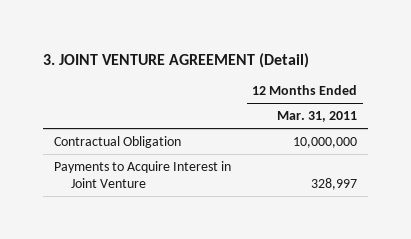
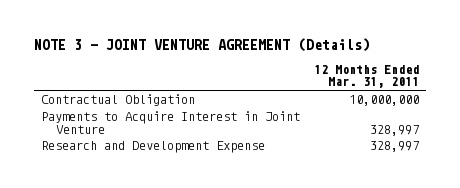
[43,52,310,68] 3. JOINT VENTURE AGREEMENT (Detail) -> [34,38,371,53] NOTE 3 - JOINT VENTURE AGREEMENT (Details)
none -> [41,141,266,154] Research and Development Expense

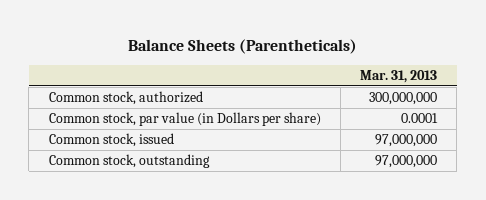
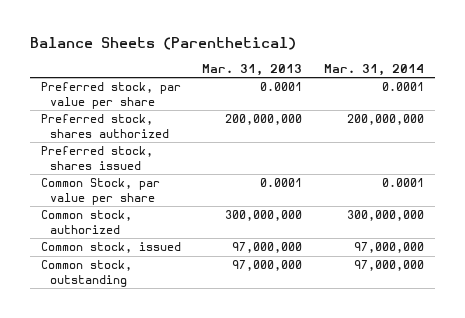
[127,38,357,54] Balance Sheets (Parentheticals) -> [29,36,296,50] Balance Sheets (Parenthetical)
none -> [324,63,425,76] Mar. 31, 2014
none -> [40,82,181,110] Preferred stock, par value per share
none -> [40,114,170,139] Preferred stock, shares authorized
none -> [40,146,153,171] Preferred stock, shares issued
none -> [40,178,160,206] Common Stock, par value per share
[48,112,321,127] Common stock, par value (in Dollars per share) -> none

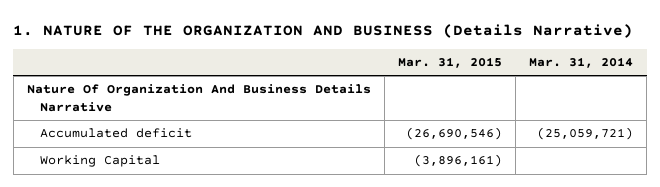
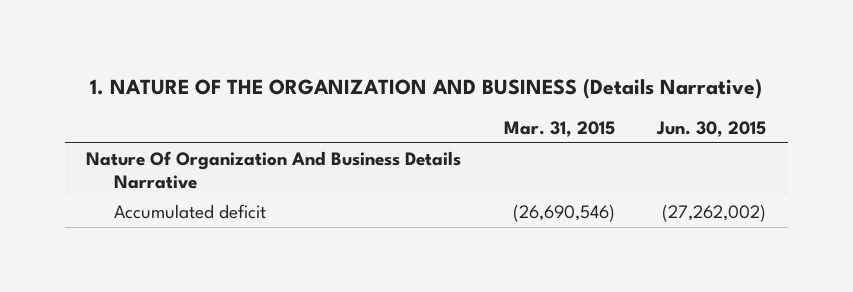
[529,56,634,68] Mar. 31, 2014 -> none
none -> [656,121,767,138] Jun. 30, 2015
[40,155,161,168] Working Capital -> none

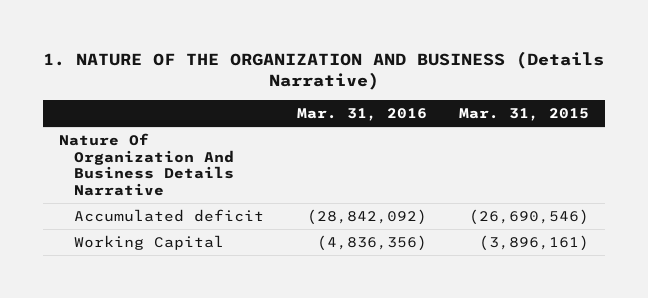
[656,121,767,138] Jun. 30, 2015 -> none
none -> [296,108,427,122] Mar. 31, 2016
none -> [74,234,225,250] Working Capital

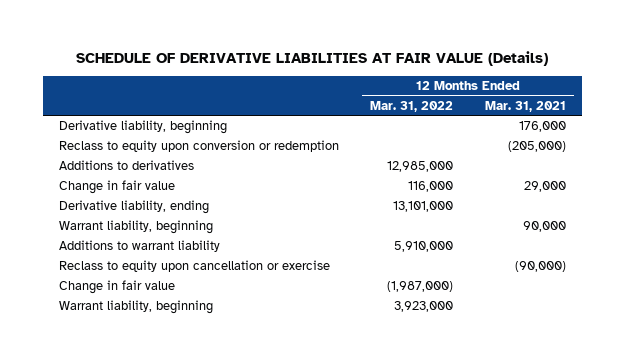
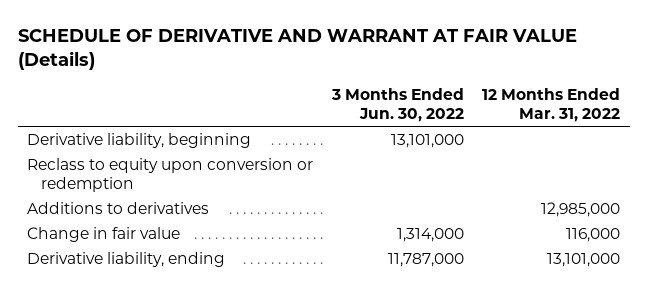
[76,50,549,66] SCHEDULE OF DERIVATIVE LIABILITIES AT FAIR VALUE (Details) -> [18,29,578,71] SCHEDULE OF DERIVATIVE AND WARRANT AT FAIR VALUE (Details)
[485,100,567,112] Mar. 31, 2021 -> none
none -> [330,87,464,123] 3 Months Ended Jun. 30, 2022
[58,220,213,235] Warrant liability, beginning -> none
[58,240,220,253] Additions to warrant liability -> none
[58,260,330,273] Reclass to equity upon cancellation or exercise -> none
[58,280,175,295] Change in fair value -> none
[58,300,213,315] Warrant liability, beginning -> none

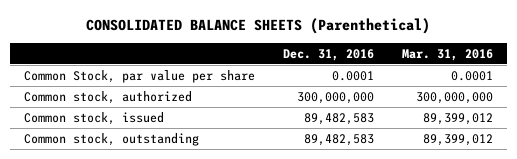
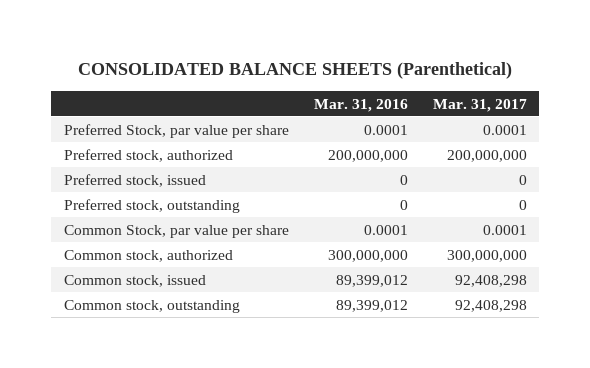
[282,48,374,61] Dec. 31, 2016 -> none
none -> [432,98,527,112] Mar. 31, 2017
none -> [63,123,289,138] Preferred Stock, par value per share
none -> [63,148,233,162] Preferred stock, authorized
none -> [63,173,206,187] Preferred stock, issued
none -> [63,198,240,213] Preferred stock, outstanding

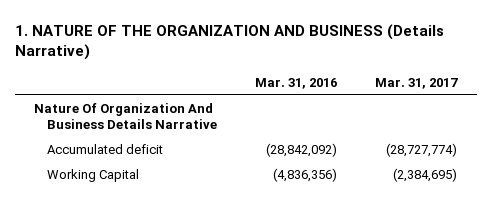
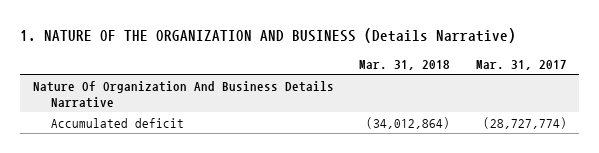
[255,77,338,89] Mar. 31, 2016 -> none
none -> [359,59,451,70] Mar. 31, 2018
[46,169,139,183] Working Capital -> none

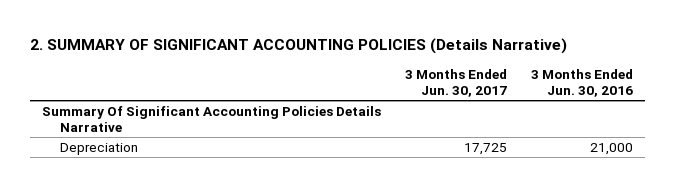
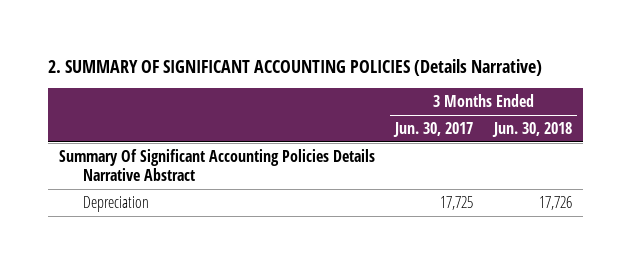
[531,68,634,97] 3 Months Ended Jun. 30, 2016 -> none
none -> [492,121,573,137] Jun. 30, 2018
[41,105,381,133] Summary Of Significant Accounting Policies Details Narrative -> [58,148,375,181] Summary Of Significant Accounting Policies Details Narrative Abstract

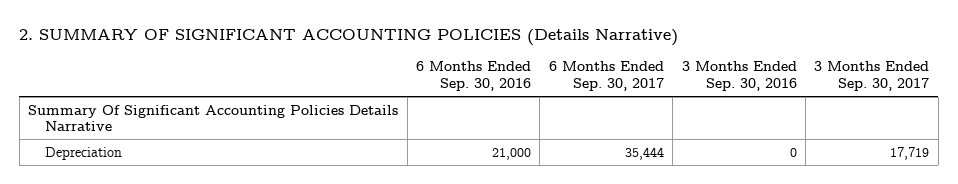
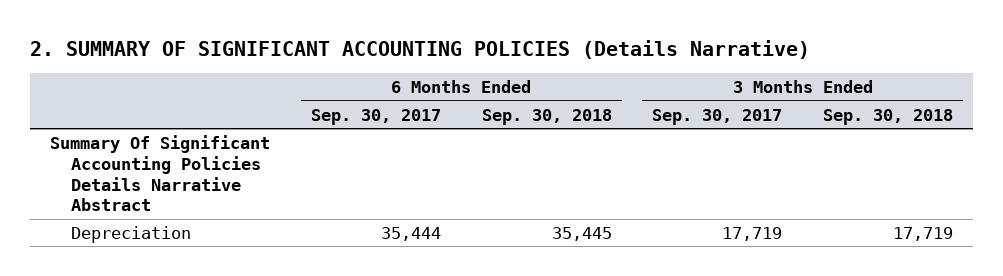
[416,61,532,91] 6 Months Ended Sep. 30, 2016 -> none
[681,61,797,91] 3 Months Ended Sep. 30, 2016 -> none
none -> [481,108,612,125] Sep. 30, 2018
none -> [823,108,954,125] Sep. 30, 2018
[28,104,399,131] Summary Of Significant Accounting Policies Details Narrative -> [50,134,271,212] Summary Of Significant Accounting Policies Details Narrative Abstract

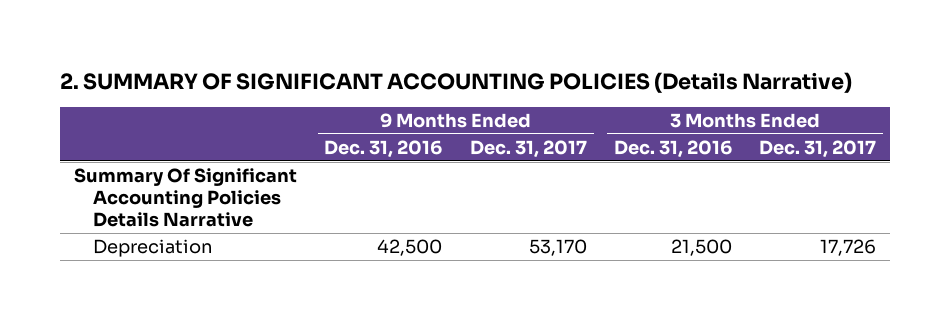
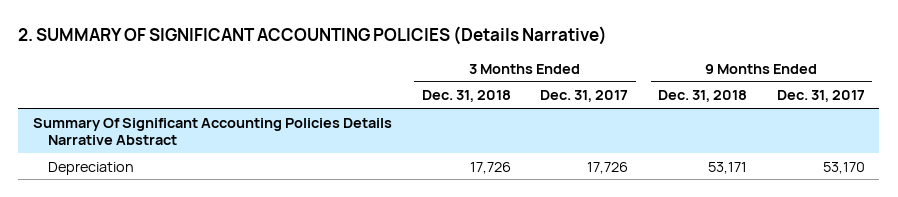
[324,139,443,158] Dec. 31, 2016 -> none
[614,139,733,158] Dec. 31, 2016 -> none
none -> [421,90,511,103] Dec. 31, 2018
none -> [657,90,747,103] Dec. 31, 2018
[74,168,298,227] Summary Of Significant Accounting Policies Details Narrative -> [32,117,392,146] Summary Of Significant Accounting Policies Details Narrative Abstract

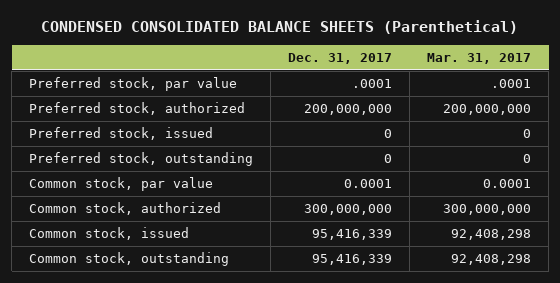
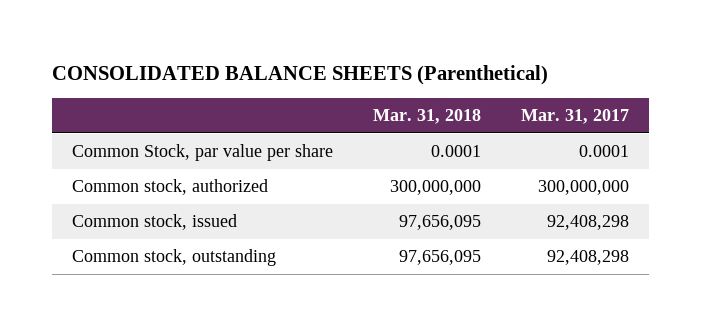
[41,19,519,34] CONDENSED CONSOLIDATED BALANCE SHEETS (Parenthetical) -> [51,64,548,85] CONSOLIDATED BALANCE SHEETS (Parenthetical)
[288,53,393,65] Dec. 31, 2017 -> none
none -> [372,109,481,125] Mar. 31, 2018
[29,77,238,92] Preferred stock, par value -> none
[29,102,246,116] Preferred stock, authorized -> none
[29,127,214,141] Preferred stock, issued -> none
[29,152,254,167] Preferred stock, outstanding -> none
[29,177,214,192] Common stock, par value -> [71,144,333,162] Common Stock, par value per share

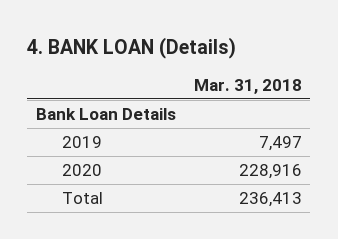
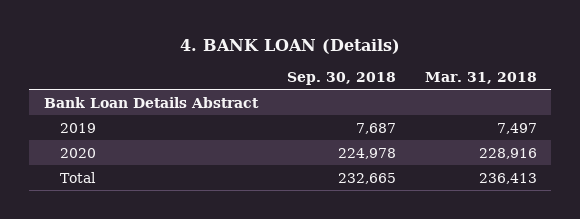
none -> [286,71,396,85] Sep. 30, 2018
[36,108,177,121] Bank Loan Details -> [43,96,259,108] Bank Loan Details Abstract

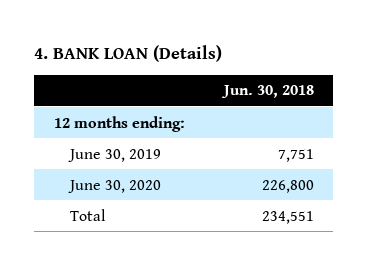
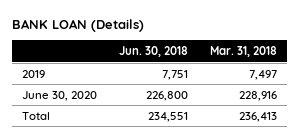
[34,44,223,62] 4. BANK LOAN (Details) -> [11,19,144,33] BANK LOAN (Details)
none -> [209,46,277,58] Mar. 31, 2018
[53,115,185,132] 12 months ending: -> none
[68,148,162,162] June 30, 2019 -> [22,69,46,78] 2019

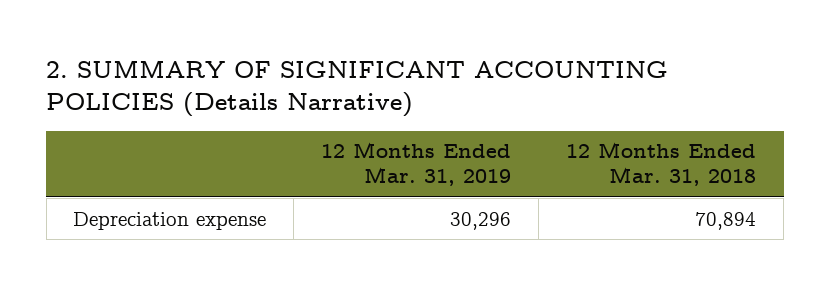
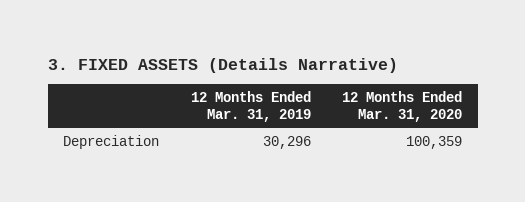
[46,59,669,117] 2. SUMMARY OF SIGNIFICANT ACCOUNTING POLICIES (Details Narrative) -> [47,57,398,73] 3. FIXED ASSETS (Details Narrative)
[566,142,757,187] 12 Months Ended Mar. 31, 2018 -> none
none -> [341,90,462,123] 12 Months Ended Mar. 31, 2020
[73,211,267,230] Depreciation expense -> [63,134,160,149] Depreciation

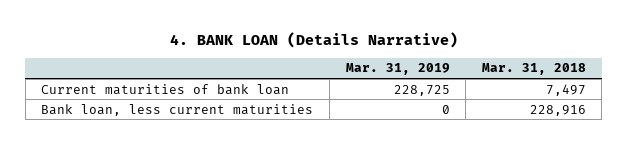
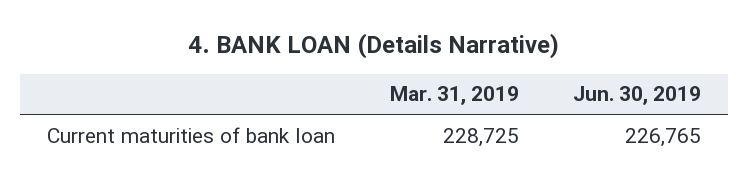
[481,63,586,76] Mar. 31, 2018 -> none
none -> [573,86,702,106] Jun. 30, 2019
[41,103,314,116] Bank loan, less current maturities -> none

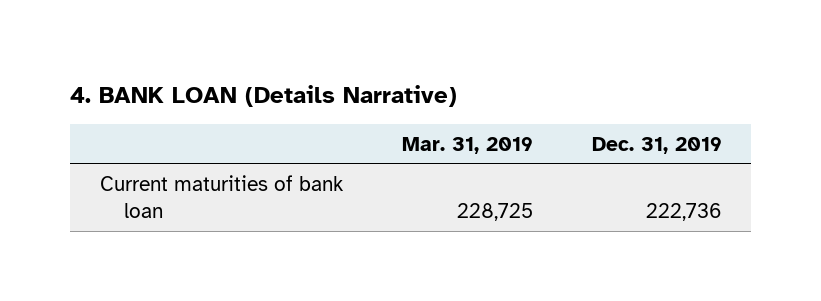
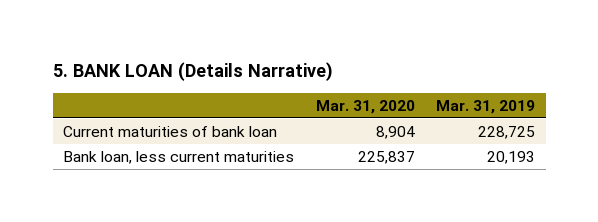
[70,84,458,107] 4. BANK LOAN (Details Narrative) -> [52,61,333,81] 5. BANK LOAN (Details Narrative)
[591,136,722,154] Dec. 31, 2019 -> none
none -> [315,99,415,114] Mar. 31, 2020
none -> [63,151,295,165] Bank loan, less current maturities

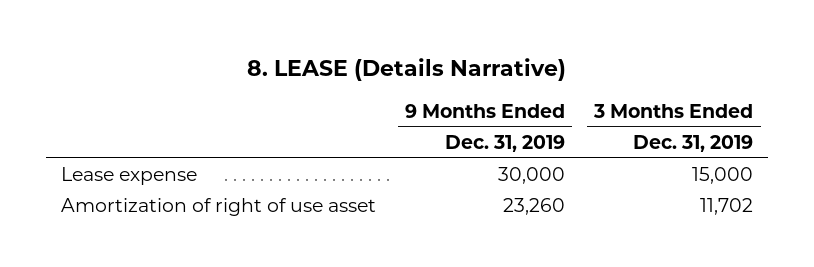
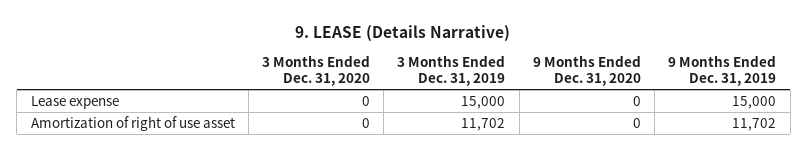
[247,57,567,81] 8. LEASE (Details Narrative) -> [295,24,511,42] 9. LEASE (Details Narrative)
none -> [261,54,370,87] 3 Months Ended Dec. 31, 2020
none -> [532,54,641,87] 9 Months Ended Dec. 31, 2020
[498,167,566,185] 30,000 -> [732,95,777,109] 15,000
[503,198,566,216] 23,260 -> [732,117,777,131] 11,702

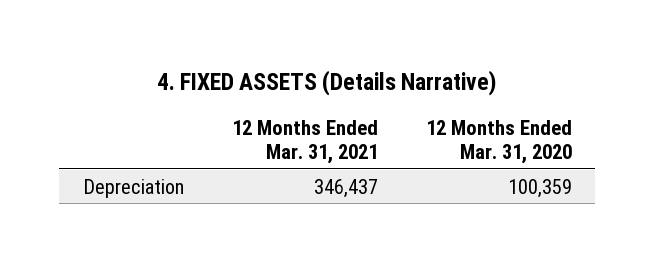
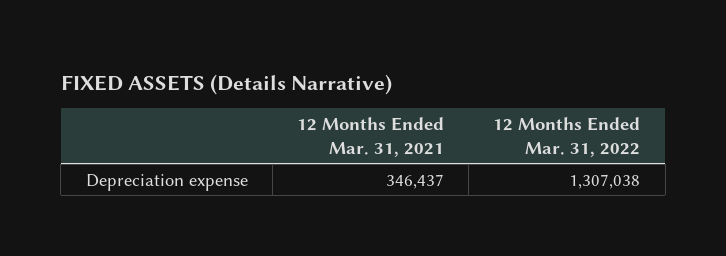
[157,70,497,97] 4. FIXED ASSETS (Details Narrative) -> [60,73,392,95] FIXED ASSETS (Details Narrative)
[425,119,572,165] 12 Months Ended Mar. 31, 2020 -> none
none -> [493,116,641,157] 12 Months Ended Mar. 31, 2022
[82,178,184,198] Depreciation -> [85,173,248,191] Depreciation expense

